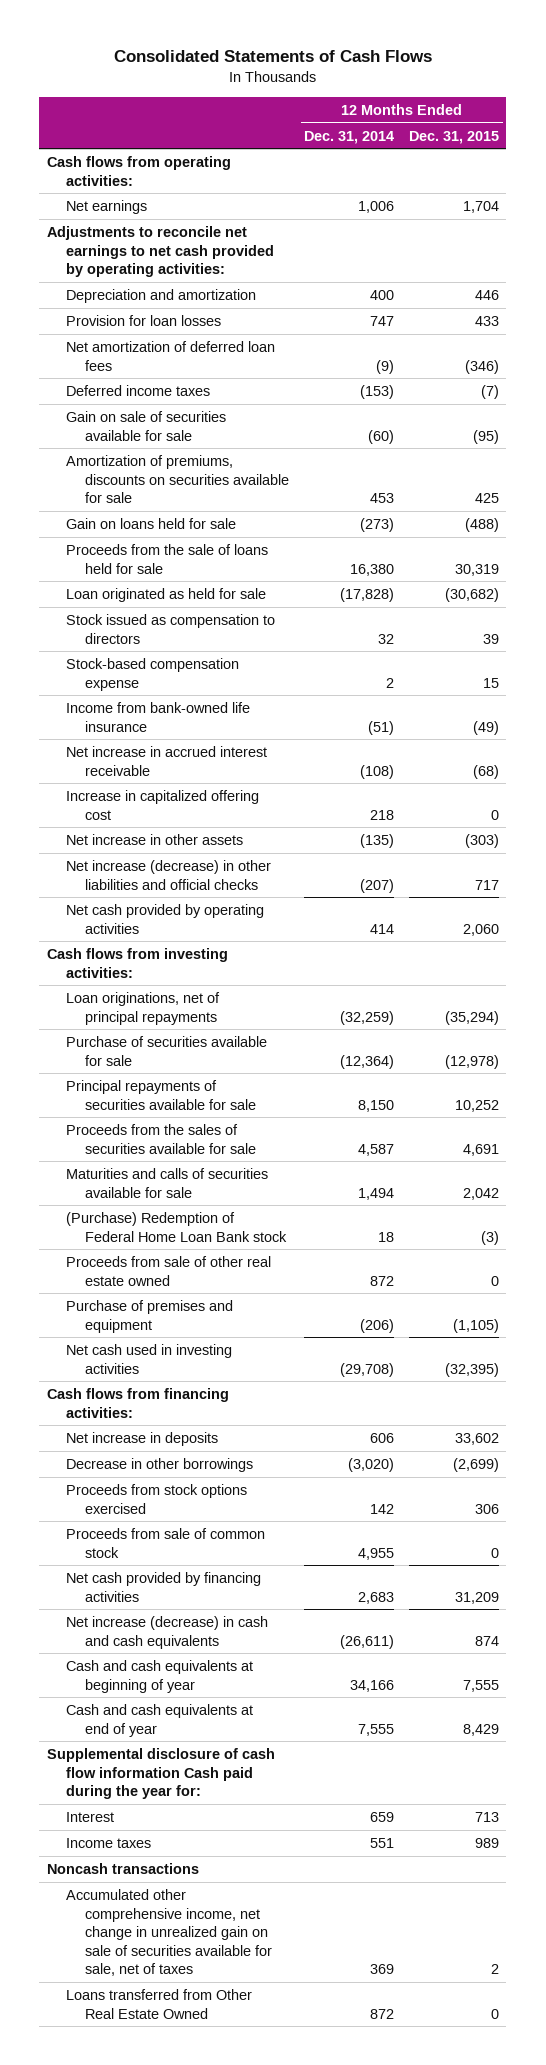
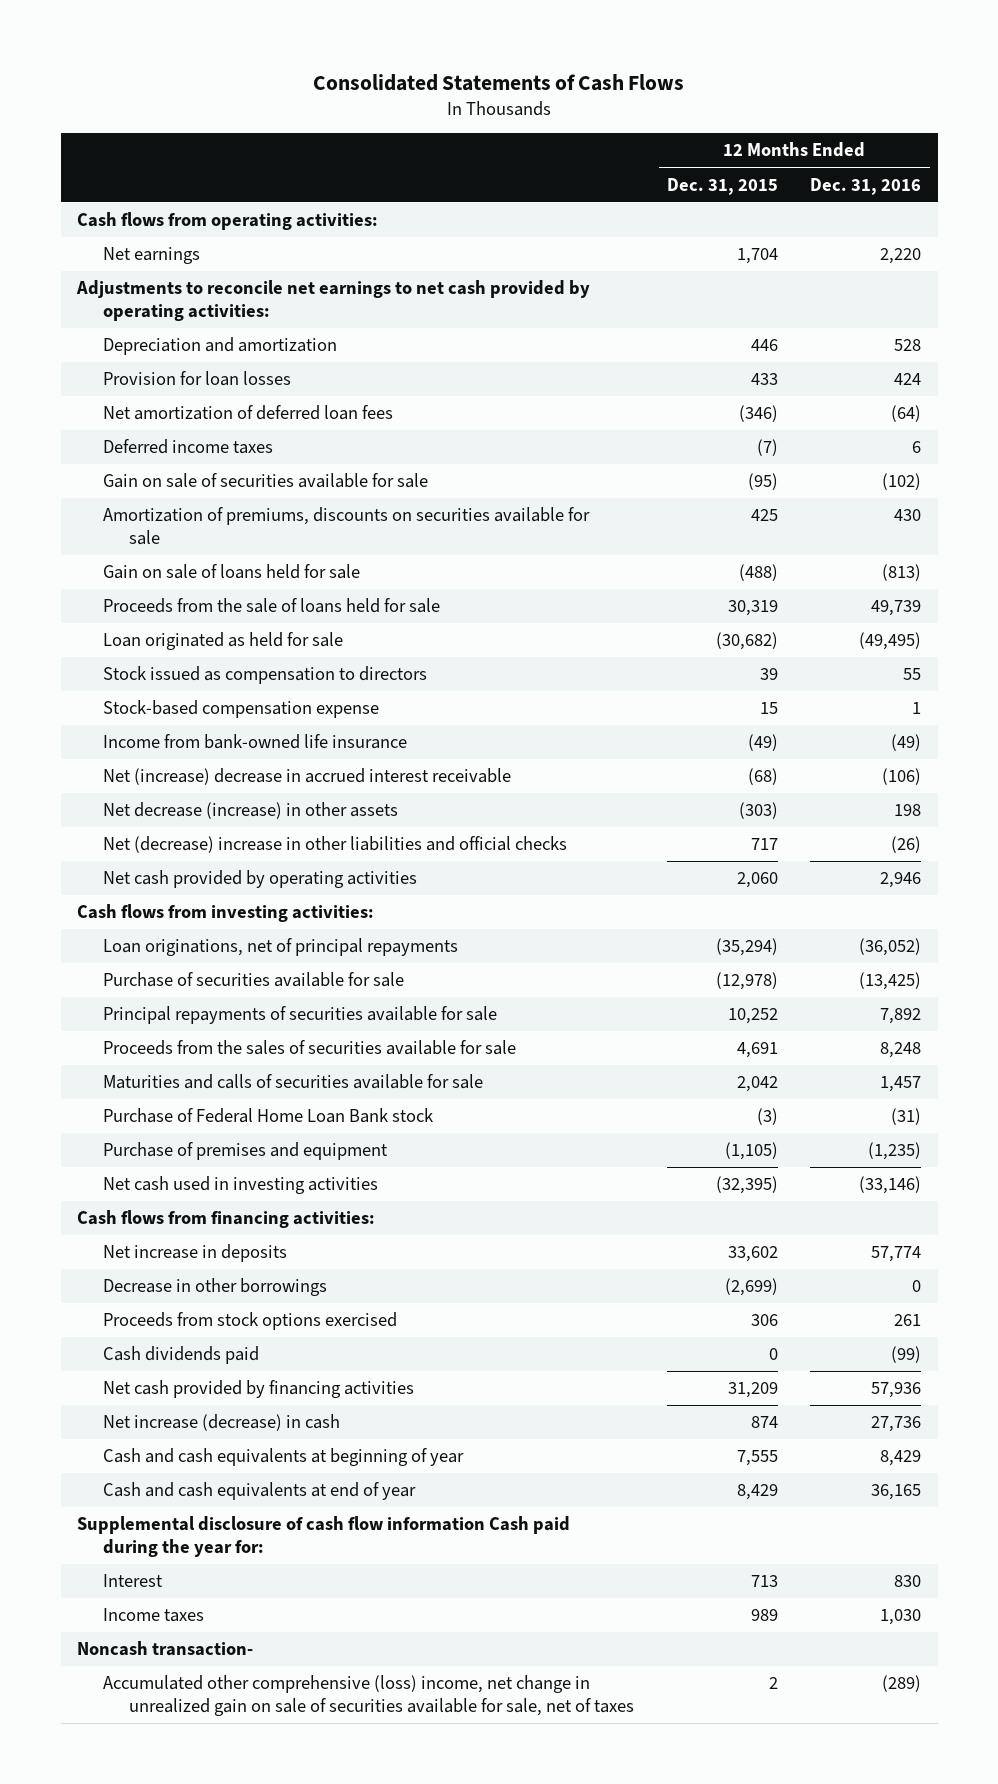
[304,130,395,144] Dec. 31, 2014 -> none
none -> [810,177,922,195] Dec. 31, 2016
[66,517,237,529] Gain on loans held for sale -> [103,564,361,580] Gain on sale of loans held for sale
[66,789,260,820] Increase in capitalized offering cost -> none
[66,745,268,776] Net increase in accrued interest receivable -> [103,768,512,786] Net (increase) decrease in accrued interest receivable
[66,833,244,845] Net increase in other assets -> [103,802,399,820] Net decrease (increase) in other assets
[66,859,272,890] Net increase (decrease) in other liabilities and official checks -> [103,836,568,854] Net (decrease) increase in other liabilities and official checks
[66,1255,272,1286] Proceeds from sale of other real estate owned -> none
[66,1211,288,1242] (Purchase) Redemption of Federal Home Loan Bank stock -> [103,1108,434,1124] Purchase of Federal Home Loan Bank stock
[66,1527,266,1558] Proceeds from sale of common stock -> none
none -> [103,1346,260,1365] Cash dividends paid
[66,1615,269,1649] Net increase (decrease) in cash and cash equivalents -> [103,1414,341,1432] Net increase (decrease) in cash
[66,1988,253,2019] Loans transferred from Other Real Estate Owned -> none
[46,1862,199,1874] Noncash transactions -> [77,1641,254,1657] Noncash transaction-
[66,1888,273,1977] Accumulated other comprehensive income, net change in unrealized gain on sale of securities available for sale, net of taxes -> [103,1675,635,1716] Accumulated other comprehensive (loss) income, net change in unrealized gain on sale of securities available for sale, net of taxes

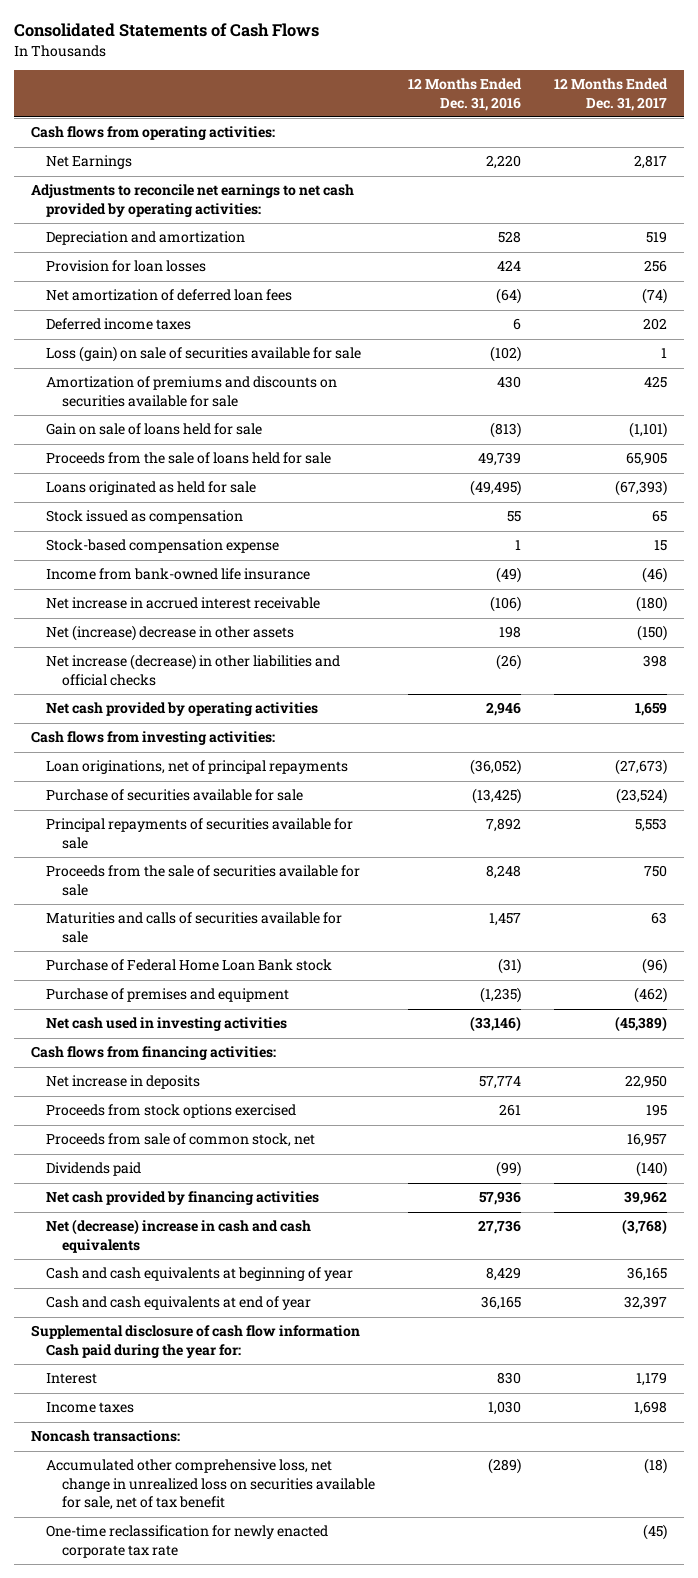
[666,177,778,195] Dec. 31, 2015 -> none
none -> [554,78,669,111] 12 Months Ended Dec. 31, 2017
[103,247,201,265] Net earnings -> [46,155,133,170] Net Earnings
[103,473,429,489] Gain on sale of securities available for sale -> [46,346,362,363] Loss (gain) on sale of securities available for sale
[103,507,591,545] Amortization of premiums, discounts on securities available for sale -> [46,376,338,407] Amortization of premiums and discounts on securities available for sale
[103,632,344,651] Loan originated as held for sale -> [46,481,257,496] Loans originated as held for sale
[103,666,428,685] Stock issued as compensation to directors -> [46,510,244,525] Stock issued as compensation
[103,768,512,786] Net (increase) decrease in accrued interest receivable -> [46,597,321,610] Net increase in accrued interest receivable
[103,802,399,820] Net decrease (increase) in other assets -> [46,625,295,642] Net (increase) decrease in other assets
[103,836,568,854] Net (decrease) increase in other liabilities and official checks -> [46,654,341,686] Net increase (decrease) in other liabilities and official checks
[103,1040,517,1056] Proceeds from the sales of securities available for sale -> [46,865,361,896] Proceeds from the sale of securities available for sale
[103,1278,328,1297] Decrease in other borrowings -> none
none -> [46,1133,316,1148] Proceeds from sale of common stock, net
[103,1346,260,1365] Cash dividends paid -> [46,1162,142,1177] Dividends paid
[103,1414,341,1432] Net increase (decrease) in cash -> [46,1219,312,1253] Net (decrease) increase in cash and cash equivalents
[77,1641,254,1657] Noncash transaction- -> [30,1430,180,1443] Noncash transactions:
[103,1675,635,1716] Accumulated other comprehensive (loss) income, net change in unrealized gain on sale of securities available for sale, net of taxes -> [46,1459,375,1511] Accumulated other comprehensive loss, net change in unrealized loss on securities available for sale, net of tax benefit
none -> [46,1525,329,1558] One-time reclassification for newly enacted corporate tax rate

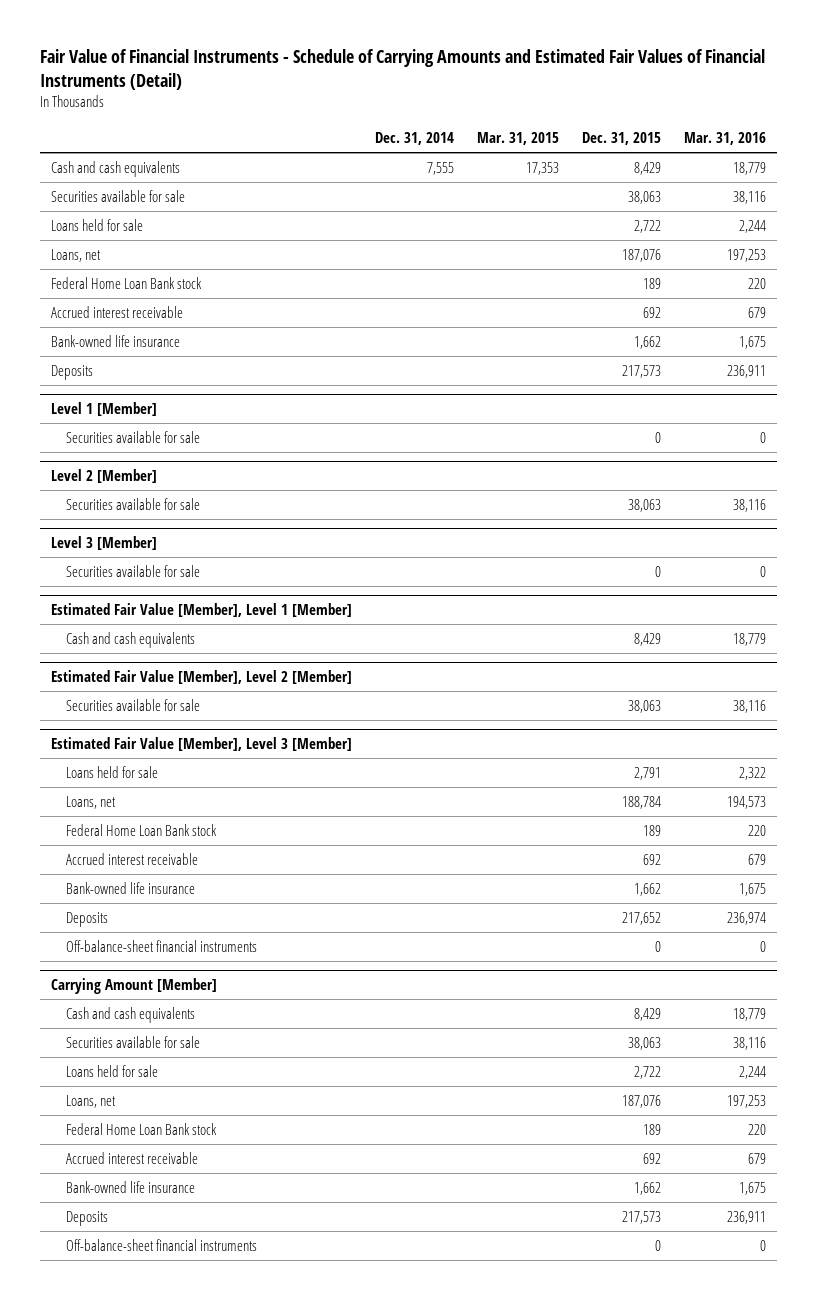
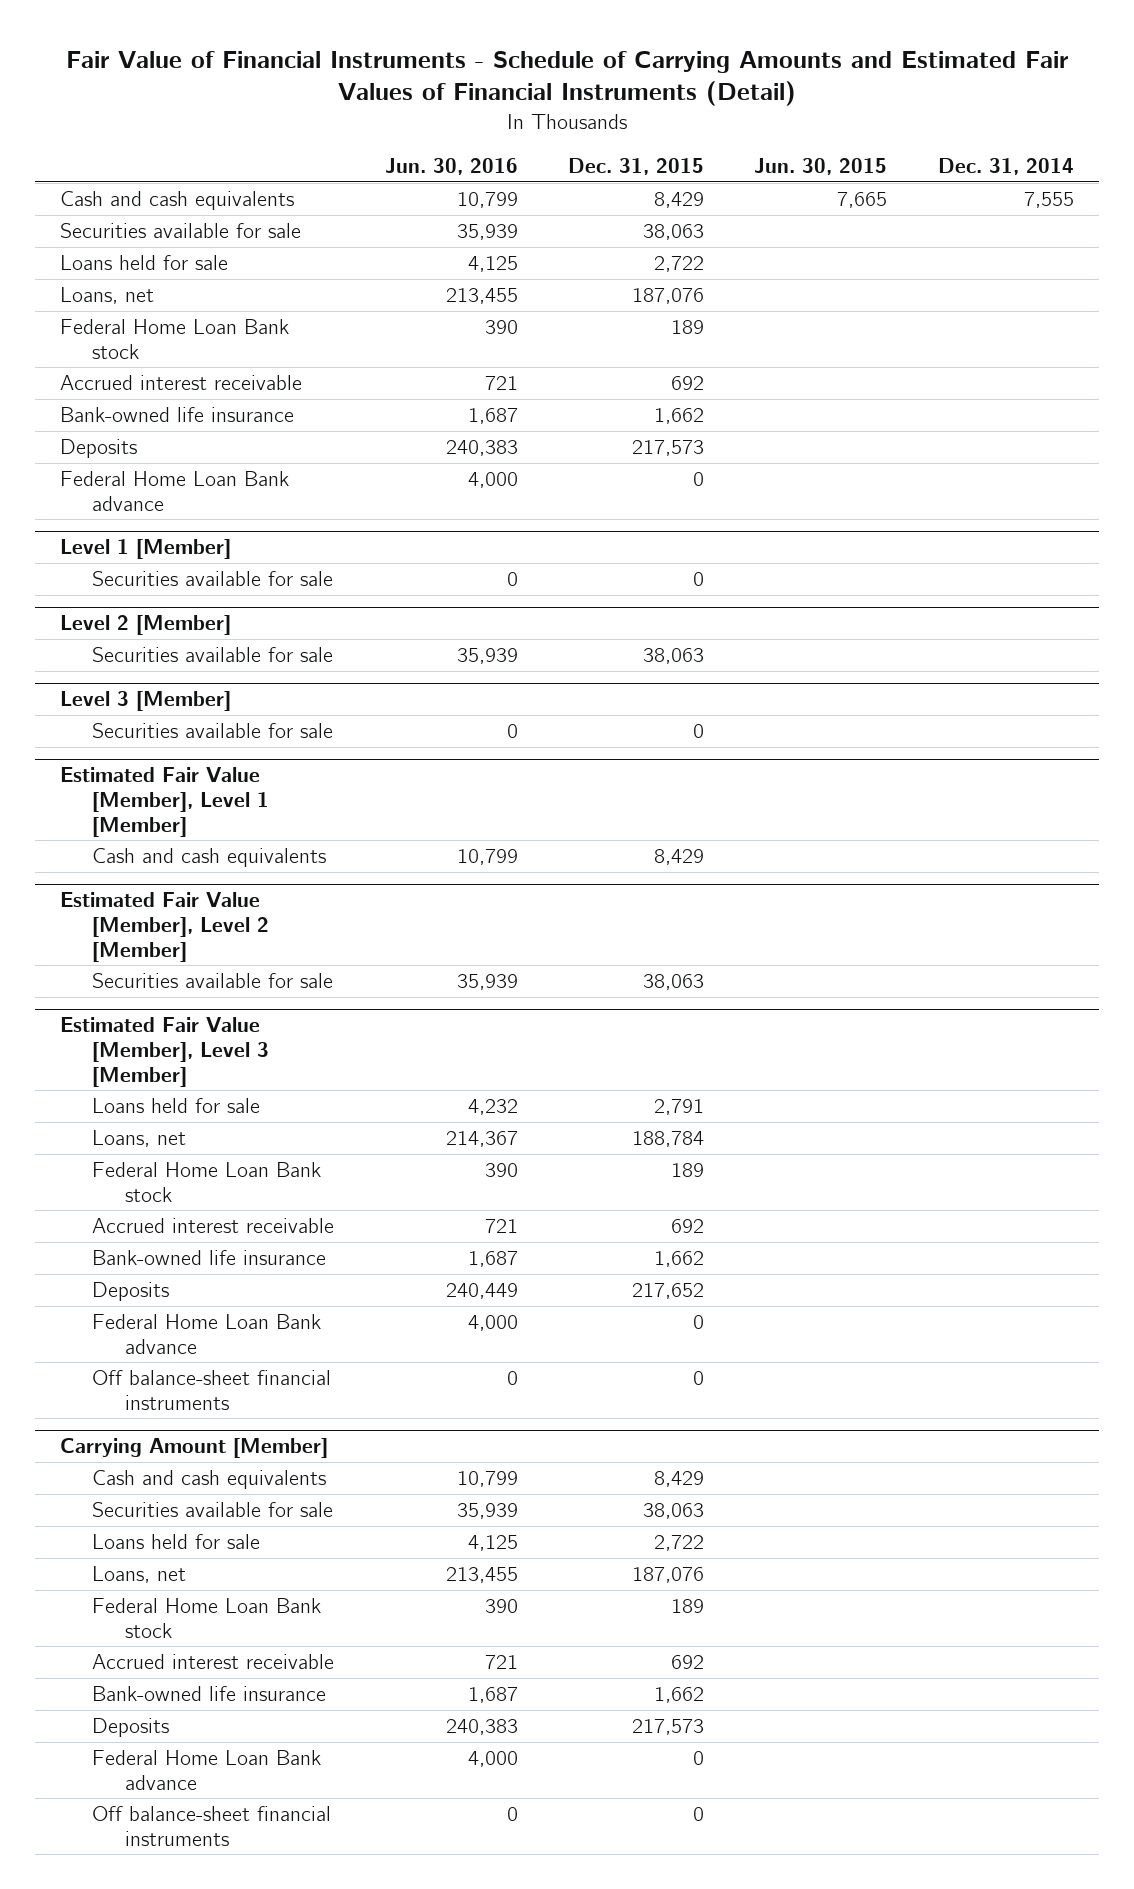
[476,131,559,145] Mar. 31, 2015 -> none
[683,131,766,145] Mar. 31, 2016 -> none
none -> [384,158,518,176] Jun. 30, 2016
none -> [754,158,888,176] Jun. 30, 2015
none -> [59,471,289,511] Federal Home Loan Bank advance
none -> [92,1314,322,1354] Federal Home Loan Bank advance
[65,940,257,953] Off-balance-sheet financial instruments -> [92,1370,332,1410] Off balance-sheet financial instruments
none -> [92,1750,322,1790] Federal Home Loan Bank advance
[65,1239,257,1252] Off-balance-sheet financial instruments -> [92,1806,332,1846] Off balance-sheet financial instruments

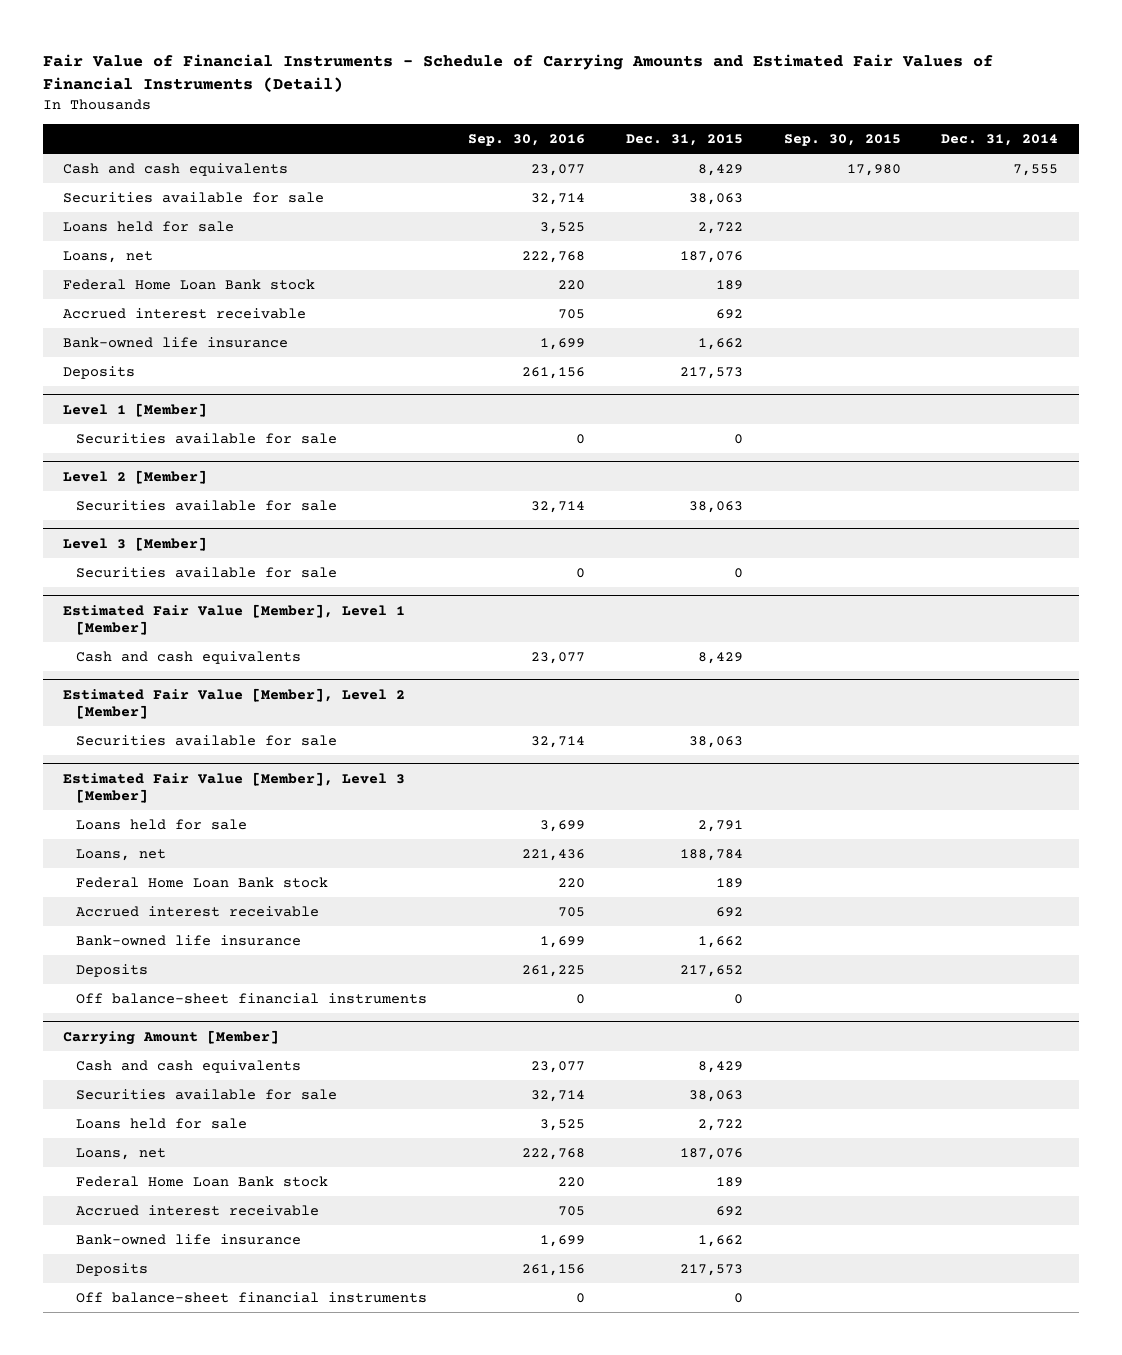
[384,158,518,176] Jun. 30, 2016 -> none
[754,158,888,176] Jun. 30, 2015 -> none
none -> [468,133,586,146] Sep. 30, 2016
none -> [783,133,901,146] Sep. 30, 2015
[59,471,289,511] Federal Home Loan Bank advance -> none
[92,1314,322,1354] Federal Home Loan Bank advance -> none
[92,1750,322,1790] Federal Home Loan Bank advance -> none

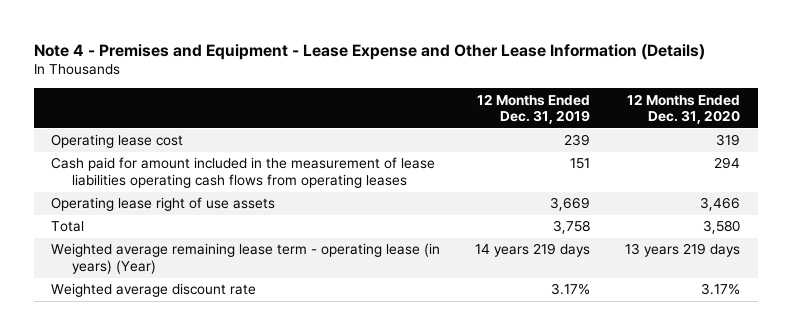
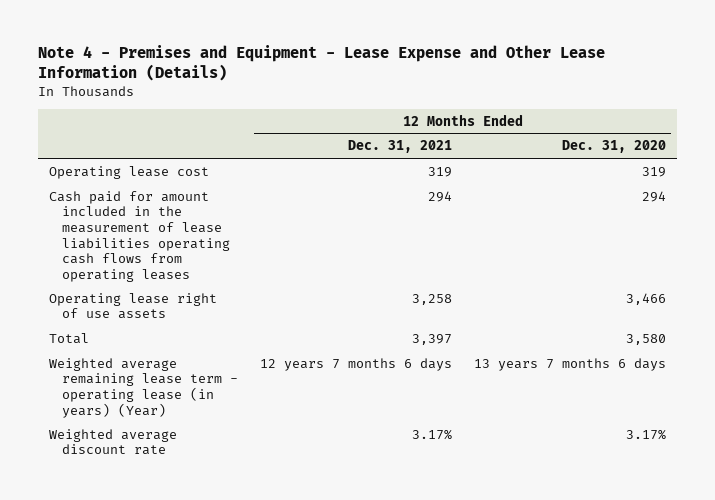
[477,93,591,125] 12 Months Ended Dec. 31, 2019 -> none
none -> [347,140,452,154] Dec. 31, 2021
[625,243,741,258] 13 years 219 days -> [473,357,666,371] 13 years 7 months 6 days

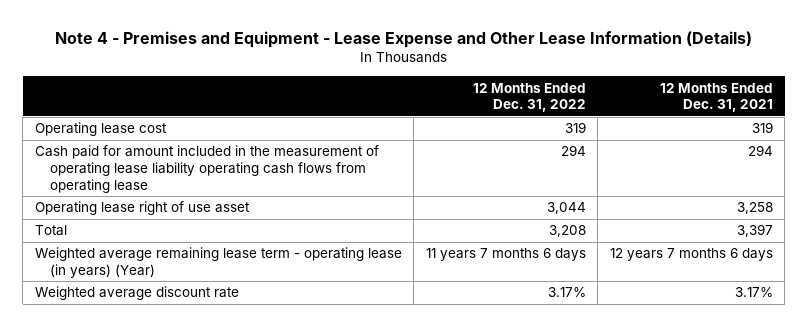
[561,140,666,154] Dec. 31, 2020 -> none
none -> [472,82,586,113] 12 Months Ended Dec. 31, 2022
[49,190,230,282] Cash paid for amount included in the measurement of lease liabilities operating cash flows from operating leases -> [34,145,379,193] Cash paid for amount included in the measurement of operating lease liability operating cash flows from operating lease
[49,292,218,320] Operating lease right of use assets -> [34,201,250,216] Operating lease right of use asset

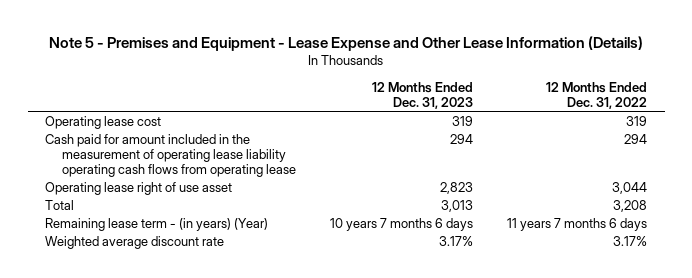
[54,30,752,48] Note 4 - Premises and Equipment - Lease Expense and Other Lease Information (Details) -> [49,35,644,51] Note 5 - Premises and Equipment - Lease Expense and Other Lease Information (Details)
[659,82,773,113] 12 Months Ended Dec. 31, 2021 -> none
none -> [372,81,474,109] 12 Months Ended Dec. 31, 2023
[34,247,402,279] Weighted average remaining lease term - operating lease (in years) (Year) -> [44,217,268,231] Remaining lease term - (in years) (Year)

